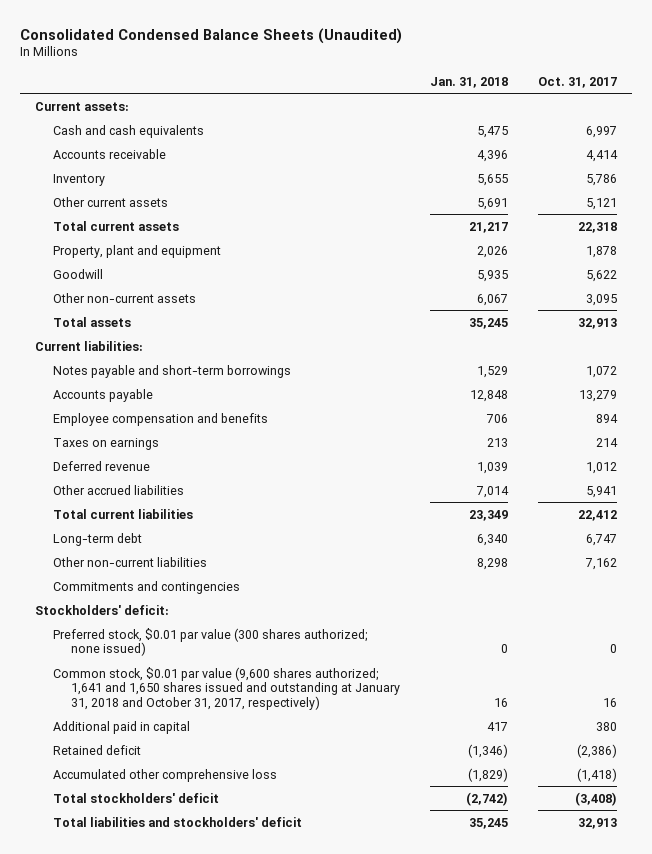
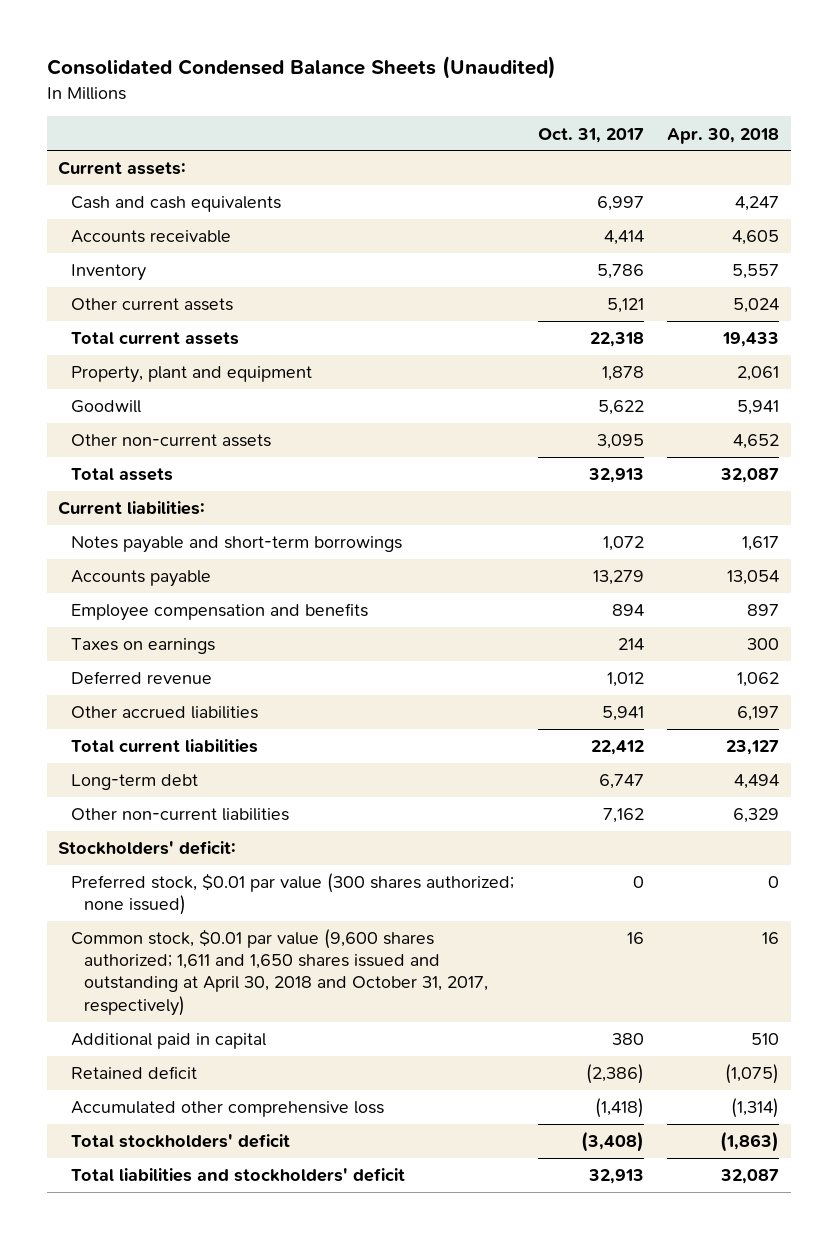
[429,76,508,88] Jan. 31, 2018 -> none
none -> [667,127,780,144] Apr. 30, 2018
[52,580,240,594] Commitments and contingencies -> none
[52,666,400,710] Common stock, $0.01 par value (9,600 shares authorized; 1,641 and 1,650 shares issued and outstanding at January 31, 2018 and October 31, 2017, respectively) -> [71,929,488,1016] Common stock, $0.01 par value (9,600 shares authorized; 1,611 and 1,650 shares issued and outstanding at April 30, 2018 and October 31, 2017, respectively)

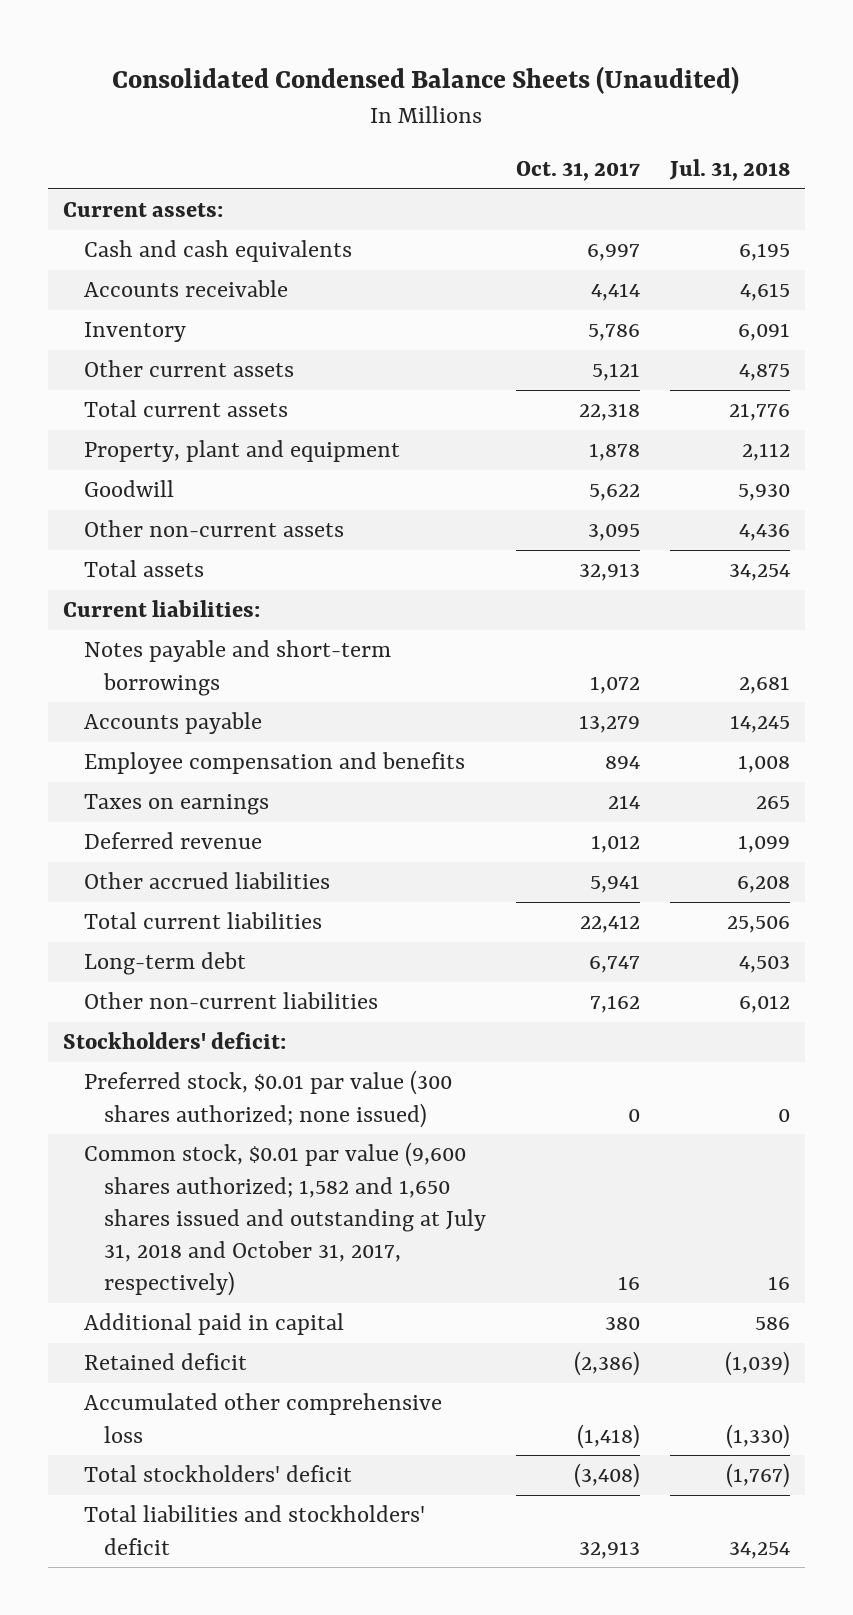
[667,127,780,144] Apr. 30, 2018 -> none
none -> [668,158,790,181] Jul. 31, 2018
[71,929,488,1016] Common stock, $0.01 par value (9,600 shares authorized; 1,611 and 1,650 shares issued and outstanding at April 30, 2018 and October 31, 2017, respectively) -> [83,1142,487,1297] Common stock, $0.01 par value (9,600 shares authorized; 1,582 and 1,650 shares issued and outstanding at July 31, 2018 and October 31, 2017, respectively)

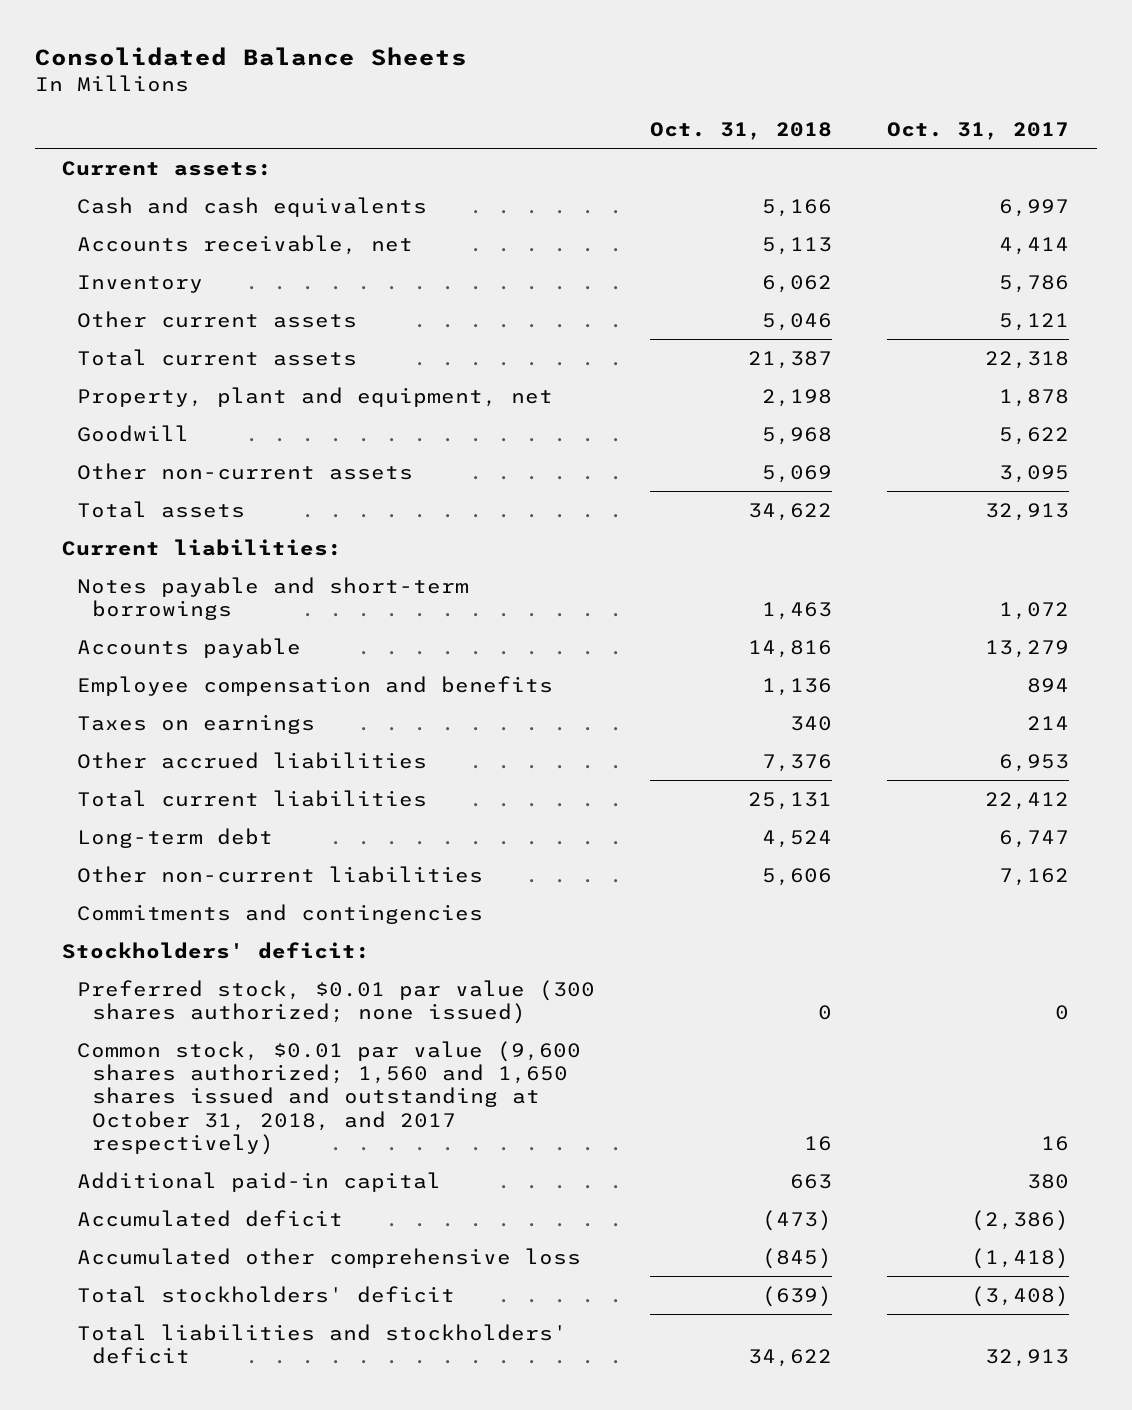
[112,66,740,95] Consolidated Condensed Balance Sheets (Unaudited) -> [34,46,467,66] Consolidated Balance Sheets
[668,158,790,181] Jul. 31, 2018 -> none
none -> [650,122,833,141] Oct. 31, 2018
[83,280,288,298] Accounts receivable -> [77,234,414,255] Accounts receivable, net
[83,440,400,463] Property, plant and equipment -> [77,386,554,407] Property, plant and equipment, net
[83,832,262,850] Deferred revenue -> none
[589,875,640,894] 5,941 -> [999,753,1070,772] 6,953
none -> [77,903,484,924] Commitments and contingencies
[83,1142,487,1297] Common stock, $0.01 par value (9,600 shares authorized; 1,582 and 1,650 shares issued and outstanding at July 31, 2018 and October 31, 2017, respectively) -> [77,1040,582,1156] Common stock, $0.01 par value (9,600 shares authorized; 1,560 and 1,650 shares issued and outstanding at October 31, 2018, and 2017 respectively)
[83,1313,344,1336] Additional paid in capital -> [77,1171,442,1192] Additional paid-in capital
[83,1353,247,1371] Retained deficit -> [77,1209,344,1227] Accumulated deficit

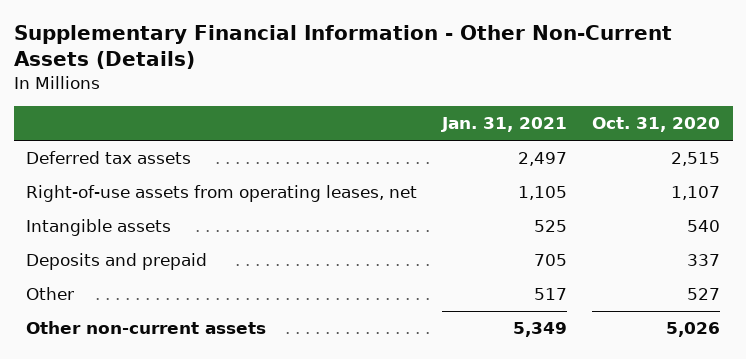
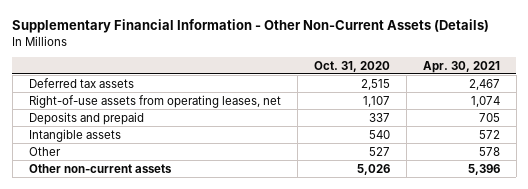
[441,117,568,133] Jan. 31, 2021 -> none
none -> [422,60,500,73] Apr. 30, 2021
[26,219,172,237] Intangible assets -> [28,128,121,142] Intangible assets

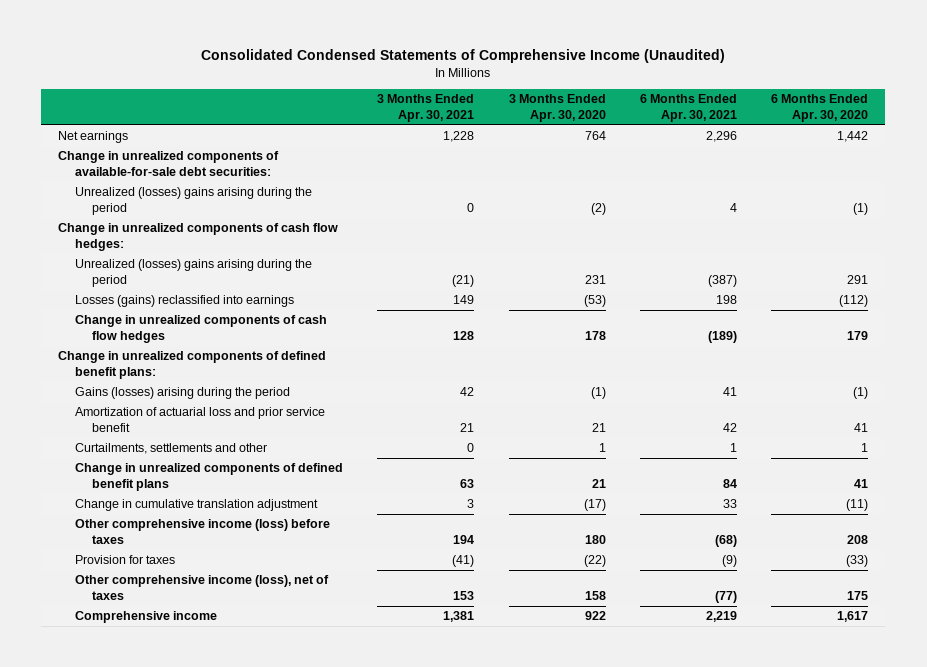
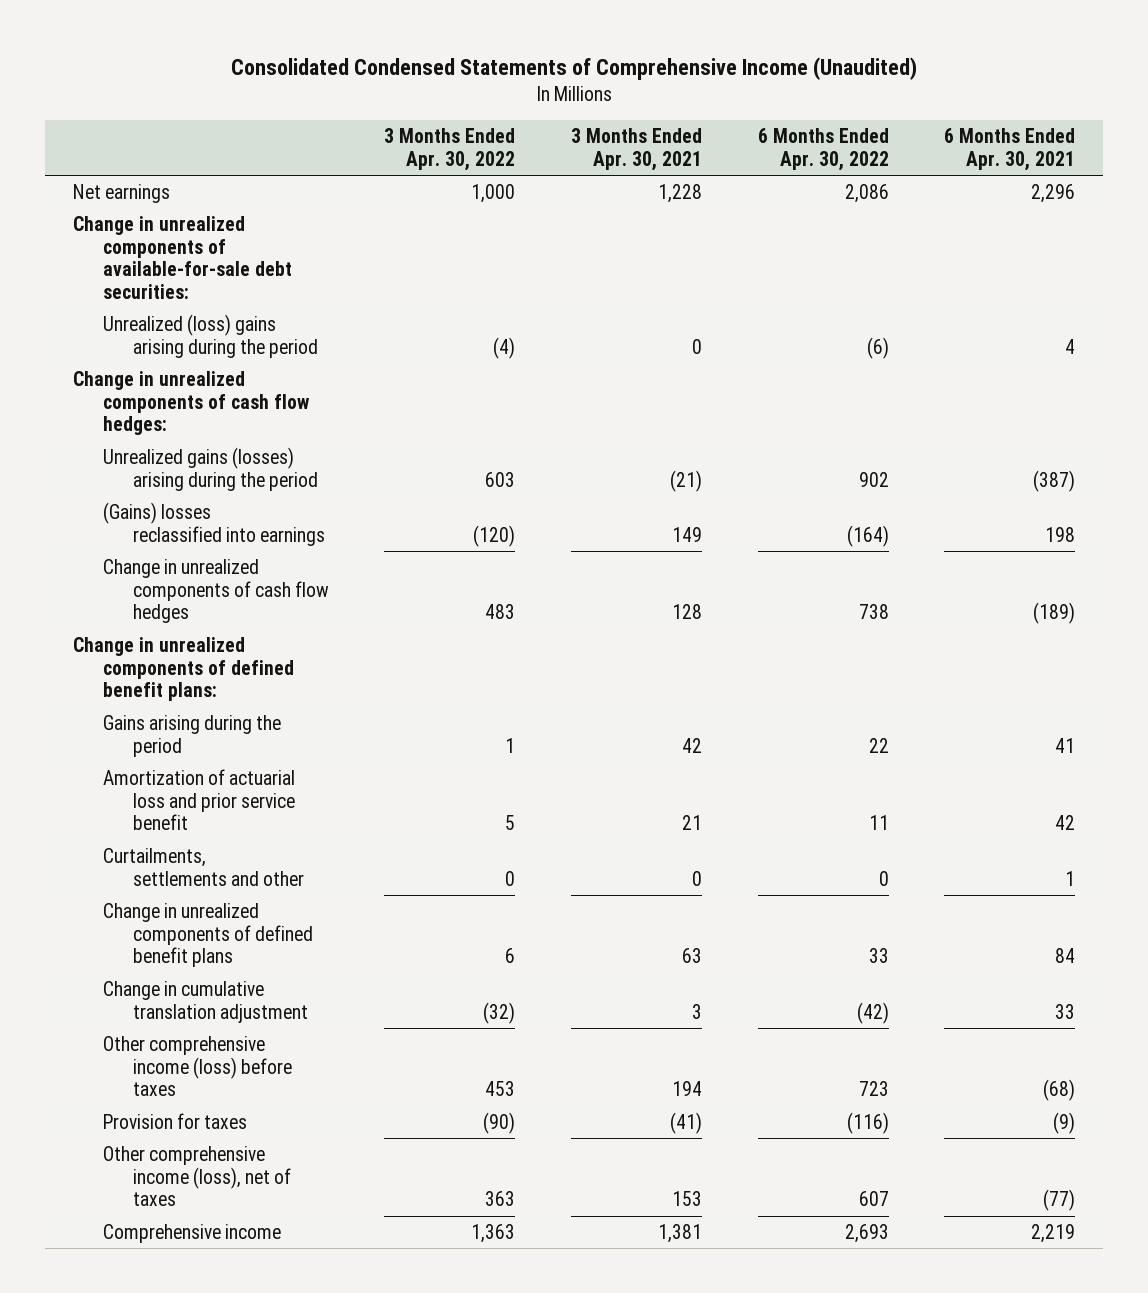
[508,94,606,123] 3 Months Ended Apr. 30, 2020 -> none
[771,94,869,123] 6 Months Ended Apr. 30, 2020 -> none
none -> [384,128,516,172] 3 Months Ended Apr. 30, 2022
none -> [757,128,889,172] 6 Months Ended Apr. 30, 2022
[75,187,313,216] Unrealized (losses) gains arising during the period -> [102,313,318,358] Unrealized (loss) gains arising during the period
[75,259,313,288] Unrealized (losses) gains arising during the period -> [102,446,318,491] Unrealized gains (losses) arising during the period
[75,295,295,308] Losses (gains) reclassified into earnings -> [102,501,325,546] (Gains) losses reclassified into earnings
[75,387,291,400] Gains (losses) arising during the period -> [102,714,281,757] Gains arising during the period

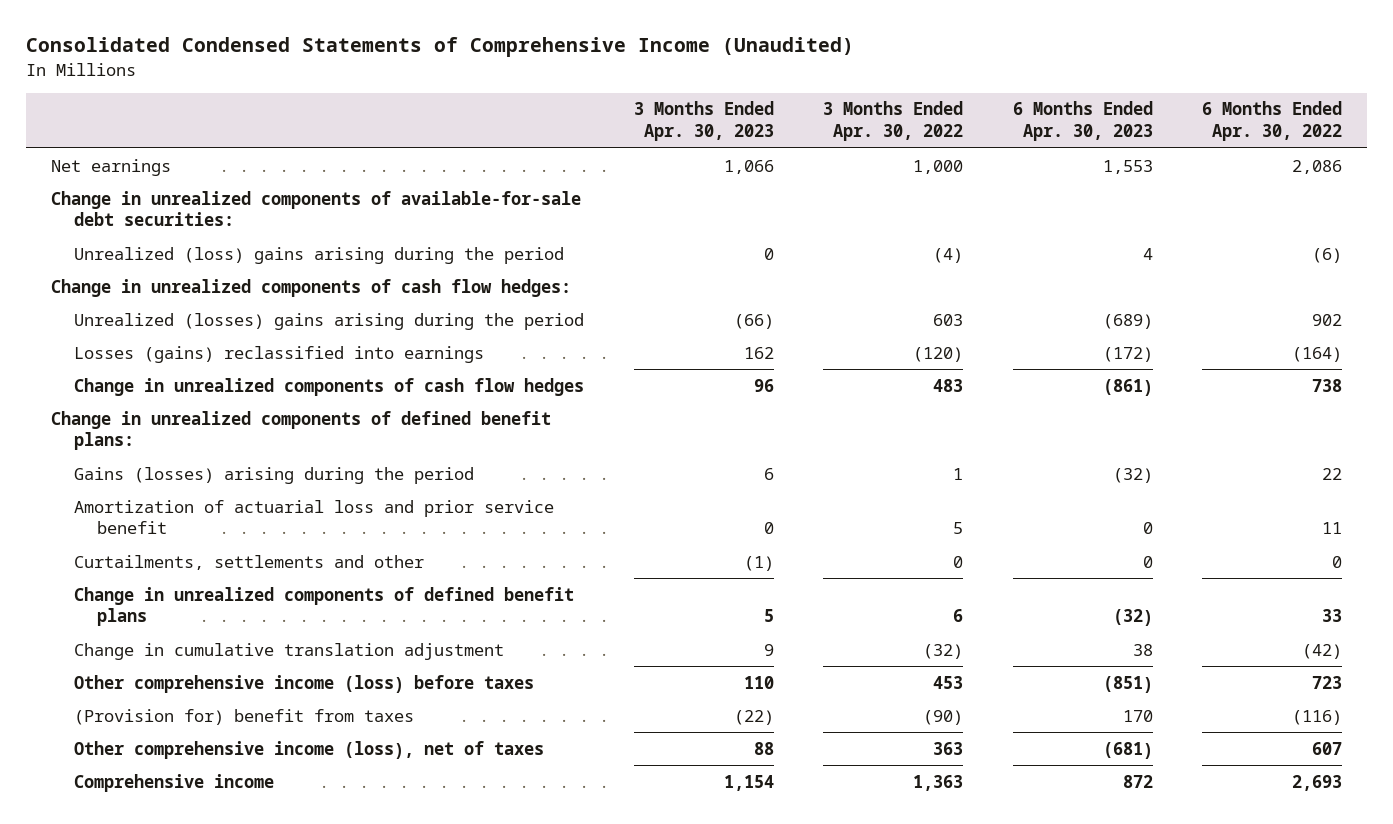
[570,128,702,172] 3 Months Ended Apr. 30, 2021 -> none
[944,128,1076,172] 6 Months Ended Apr. 30, 2021 -> none
none -> [633,101,774,142] 3 Months Ended Apr. 30, 2023
none -> [1012,101,1153,142] 6 Months Ended Apr. 30, 2023
[102,446,318,491] Unrealized gains (losses) arising during the period -> [73,312,584,330] Unrealized (losses) gains arising during the period
[102,501,325,546] (Gains) losses reclassified into earnings -> [73,345,484,363] Losses (gains) reclassified into earnings
[102,714,281,757] Gains arising during the period -> [73,466,474,484] Gains (losses) arising during the period
[102,1112,247,1129] Provision for taxes -> [73,708,414,725] (Provision for) benefit from taxes

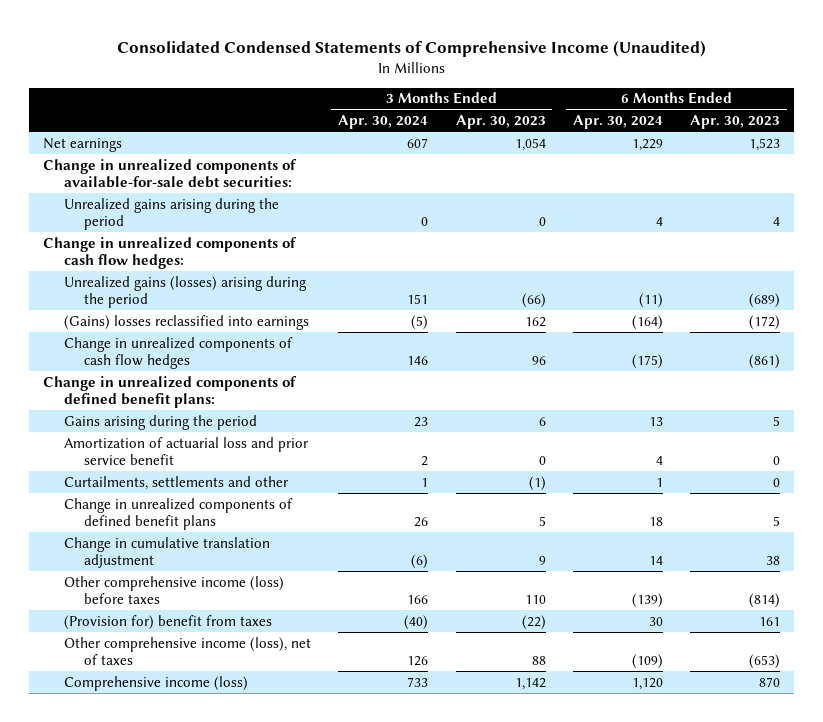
[823,101,964,142] 3 Months Ended Apr. 30, 2022 -> none
[1202,101,1343,142] 6 Months Ended Apr. 30, 2022 -> none
none -> [338,115,429,130] Apr. 30, 2024
none -> [572,115,663,130] Apr. 30, 2024
[723,159,774,174] 1,066 -> [514,137,546,151] 1,054
[1102,159,1153,174] 1,553 -> [749,137,781,151] 1,523
[73,246,564,264] Unrealized (loss) gains arising during the period -> [63,197,279,231] Unrealized gains arising during the period
[73,312,584,330] Unrealized (losses) gains arising during the period -> [63,275,307,309] Unrealized gains (losses) arising during the period
[73,345,484,363] Losses (gains) reclassified into earnings -> [63,314,309,330] (Gains) losses reclassified into earnings
[73,466,474,484] Gains (losses) arising during the period -> [63,414,257,430] Gains arising during the period
[1112,467,1153,483] (32) -> [773,415,781,426] 5
[1112,609,1153,627] (32) -> [773,516,781,527] 5
[1102,675,1153,693] (851) -> [749,593,781,609] (814)
[1122,709,1153,722] 170 -> [759,616,781,626] 161
[1102,741,1153,759] (681) -> [749,654,781,670] (653)
[73,773,274,792] Comprehensive income -> [63,675,248,691] Comprehensive income (loss)
[723,774,774,791] 1,154 -> [514,677,546,690] 1,142
[1122,774,1153,788] 872 -> [759,676,781,687] 870

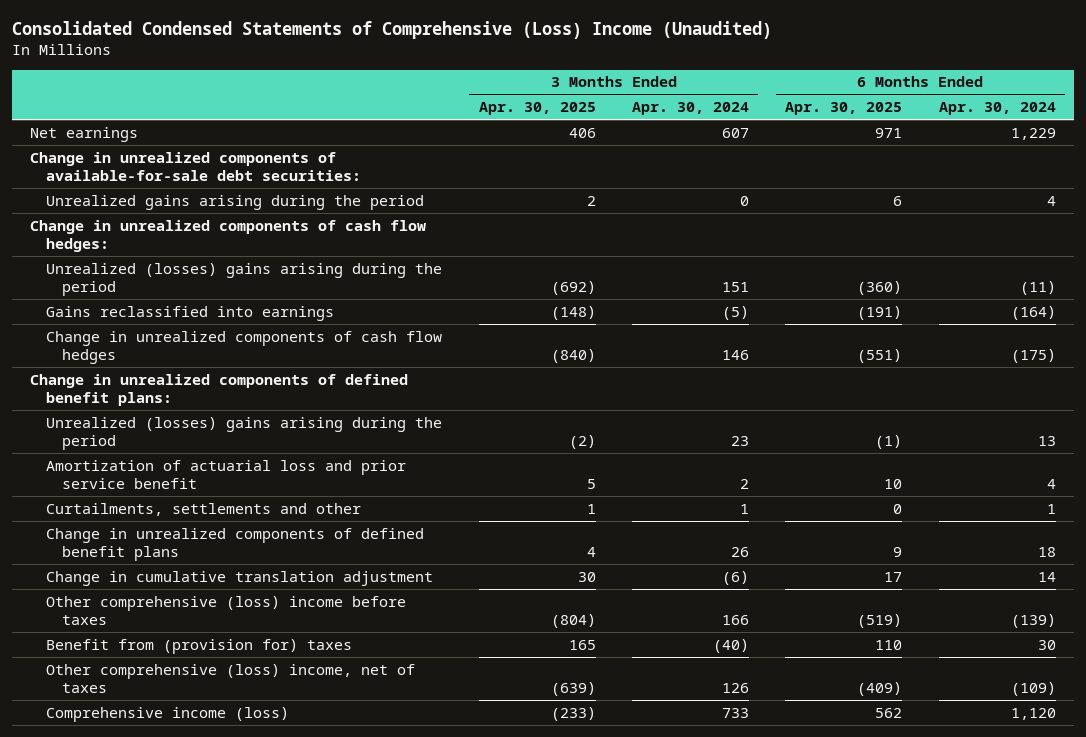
[116,39,706,57] Consolidated Condensed Statements of Comprehensive Income (Unaudited) -> [11,20,772,39] Consolidated Condensed Statements of Comprehensive (Loss) Income (Unaudited)
[455,115,546,130] Apr. 30, 2023 -> none
[690,115,781,130] Apr. 30, 2023 -> none
none -> [478,102,596,116] Apr. 30, 2025
none -> [785,102,903,116] Apr. 30, 2025
[63,275,307,309] Unrealized gains (losses) arising during the period -> [46,262,443,296] Unrealized (losses) gains arising during the period
[63,314,309,330] (Gains) losses reclassified into earnings -> [46,305,335,321] Gains reclassified into earnings
[63,414,257,430] Gains arising during the period -> [46,416,443,450] Unrealized (losses) gains arising during the period
[63,575,284,605] Other comprehensive income (loss) before taxes -> [46,595,407,625] Other comprehensive (loss) income before taxes
[63,614,272,630] (Provision for) benefit from taxes -> [46,638,353,654] Benefit from (provision for) taxes
[63,636,311,666] Other comprehensive income (loss), net of taxes -> [46,663,416,693] Other comprehensive (loss) income, net of taxes

